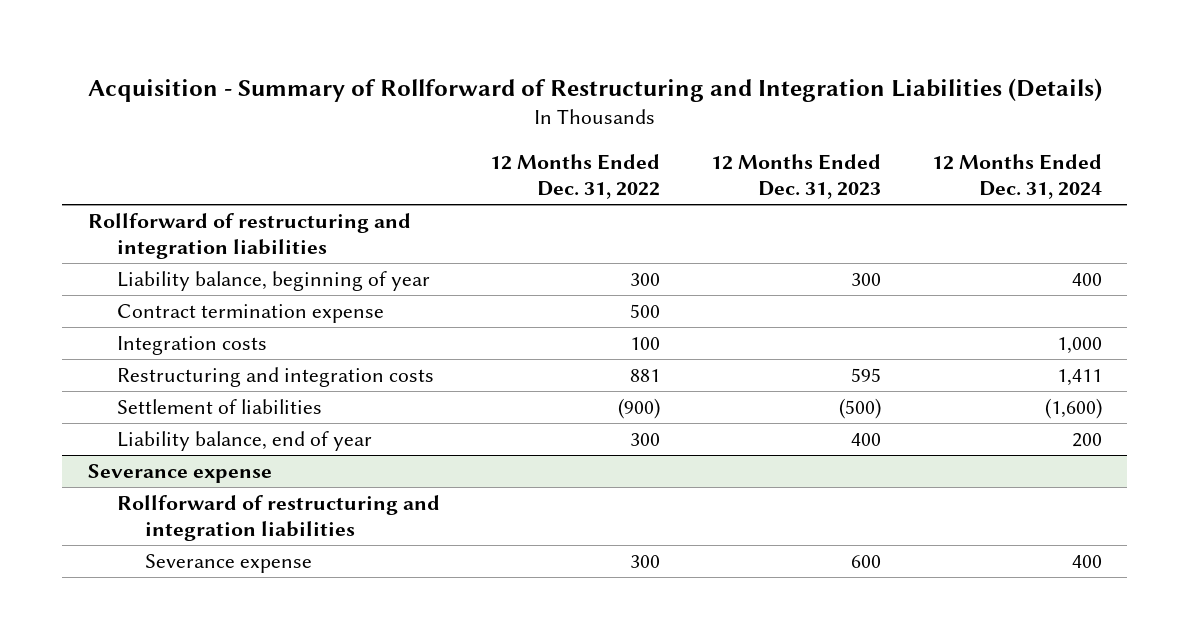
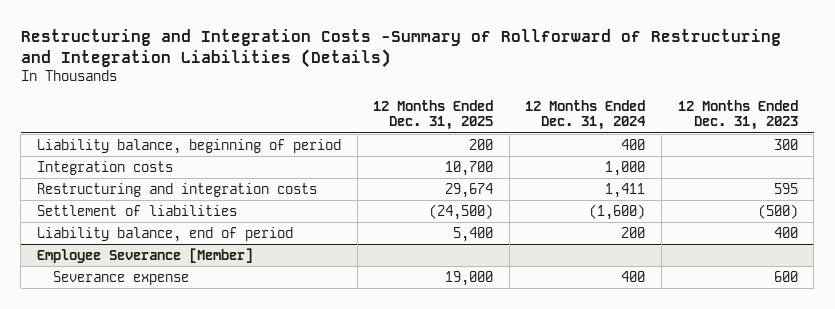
[87,77,1102,102] Acquisition - Summary of Rollforward of Restructuring and Integration Liabilities (Details) -> [20,28,781,69] Restructuring and Integration Costs -Summary of Rollforward of Restructuring and Integration Liabilities (Details)
[490,153,661,200] 12 Months Ended Dec. 31, 2022 -> none
none -> [373,99,494,131] 12 Months Ended Dec. 31, 2025
[87,212,411,260] Rollforward of restructuring and integration liabilities -> none
[116,303,384,323] Contract termination expense -> none
[116,270,430,291] Liability balance, beginning of year -> [37,138,342,154] Liability balance, beginning of period
[116,494,440,542] Rollforward of restructuring and integration liabilities -> none
[116,430,372,451] Liability balance, end of year -> [37,226,294,242] Liability balance, end of period
[87,463,272,483] Severance expense -> [37,247,254,263] Employee Severance [Member]

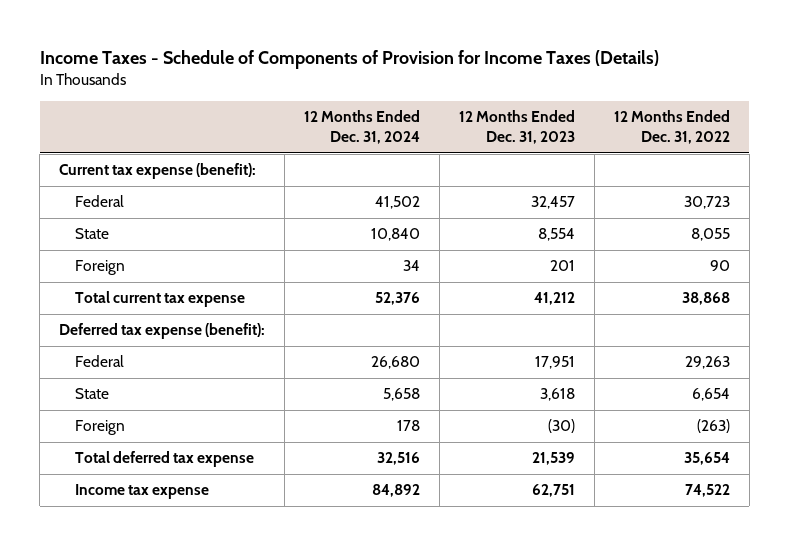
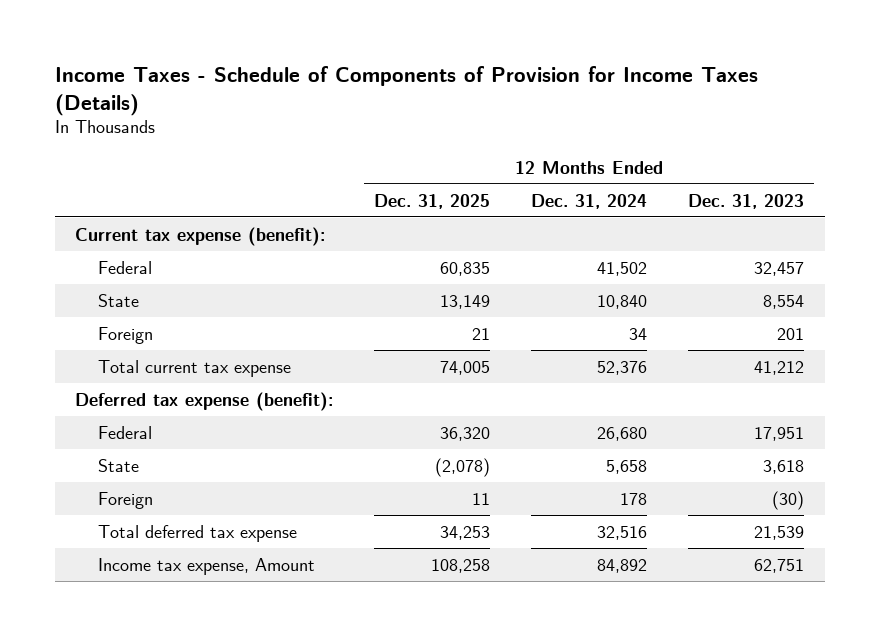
[613,110,730,145] 12 Months Ended Dec. 31, 2022 -> none
none -> [374,193,491,209] Dec. 31, 2025
[75,484,210,500] Income tax expense -> [98,557,316,575] Income tax expense, Amount

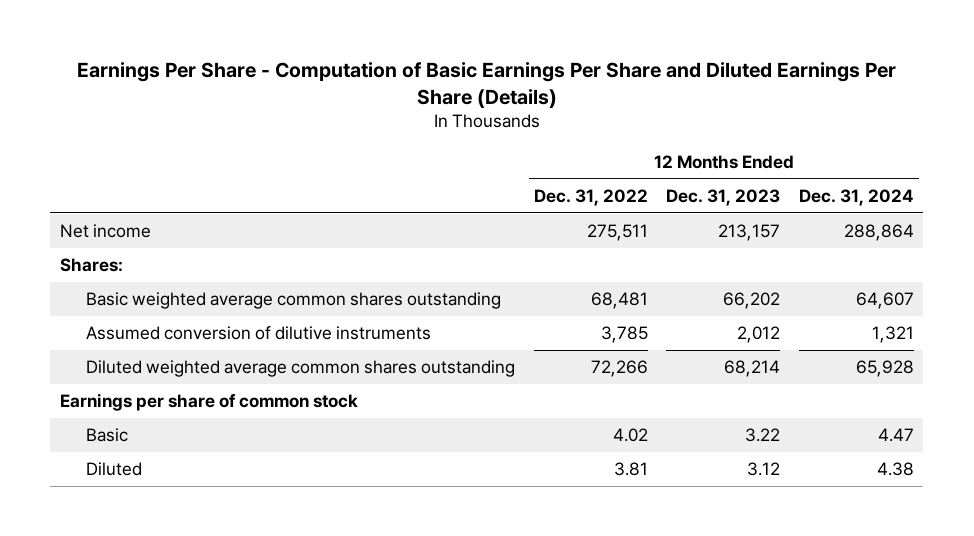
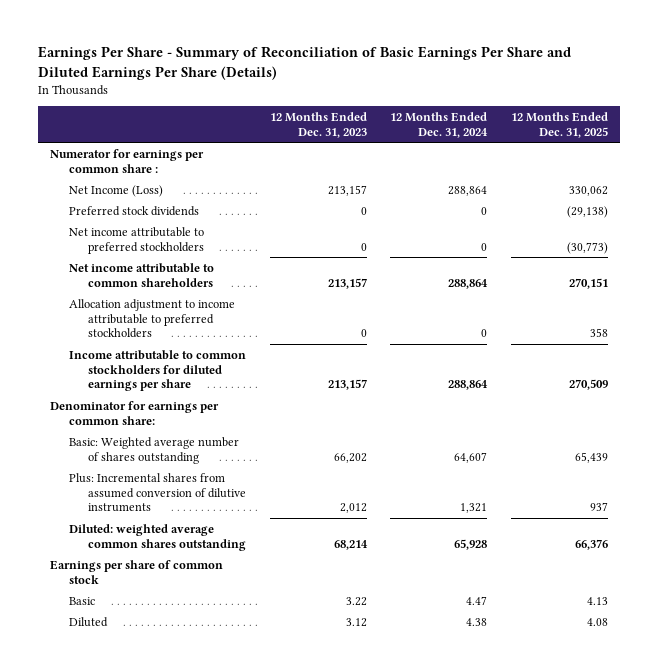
[76,62,896,109] Earnings Per Share - Computation of Basic Earnings Per Share and Diluted Earnings Per Share (Details) -> [37,46,571,80] Earnings Per Share - Summary of Reconciliation of Basic Earnings Per Share and Diluted Earnings Per Share (Details)
[533,188,648,206] Dec. 31, 2022 -> none
none -> [511,111,609,138] 12 Months Ended Dec. 31, 2025
[59,258,123,273] Shares: -> none
none -> [49,148,204,173] Numerator for earnings per common share :
none -> [68,184,163,197] Net Income (Loss)
none -> [68,205,199,216] Preferred stock dividends
none -> [68,226,204,254] Net income attributable to preferred stockholders
[59,224,151,239] Net income -> [68,262,214,287] Net income attributable to common shareholders
none -> [68,298,235,339] Allocation adjustment to income attributable to preferred stockholders
none -> [68,349,246,392] Income attributable to common stockholders for diluted earnings per share
none -> [49,400,219,425] Denominator for earnings per common share:
[85,292,501,310] Basic weighted average common shares outstanding -> [68,436,239,464] Basic: Weighted average number of shares outstanding
[85,326,431,341] Assumed conversion of dilutive instruments -> [68,472,246,513] Plus: Incremental shares from assumed conversion of dilutive instruments
[85,360,515,378] Diluted weighted average common shares outstanding -> [68,523,246,551] Diluted: weighted average common shares outstanding

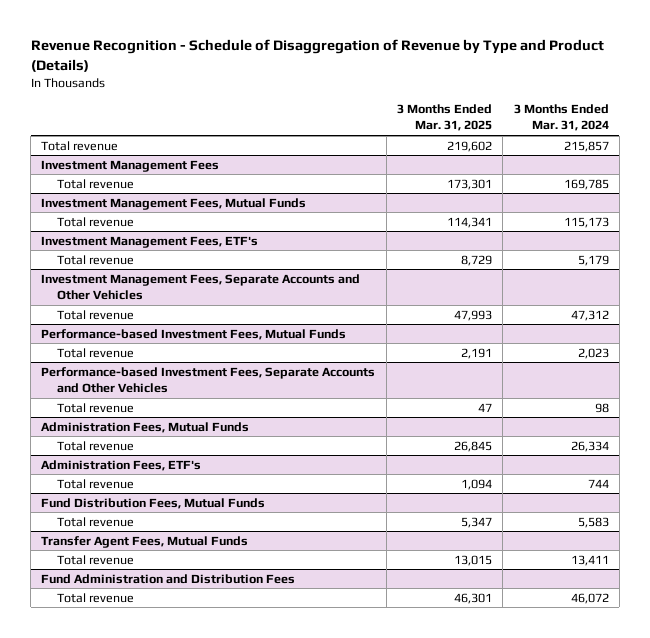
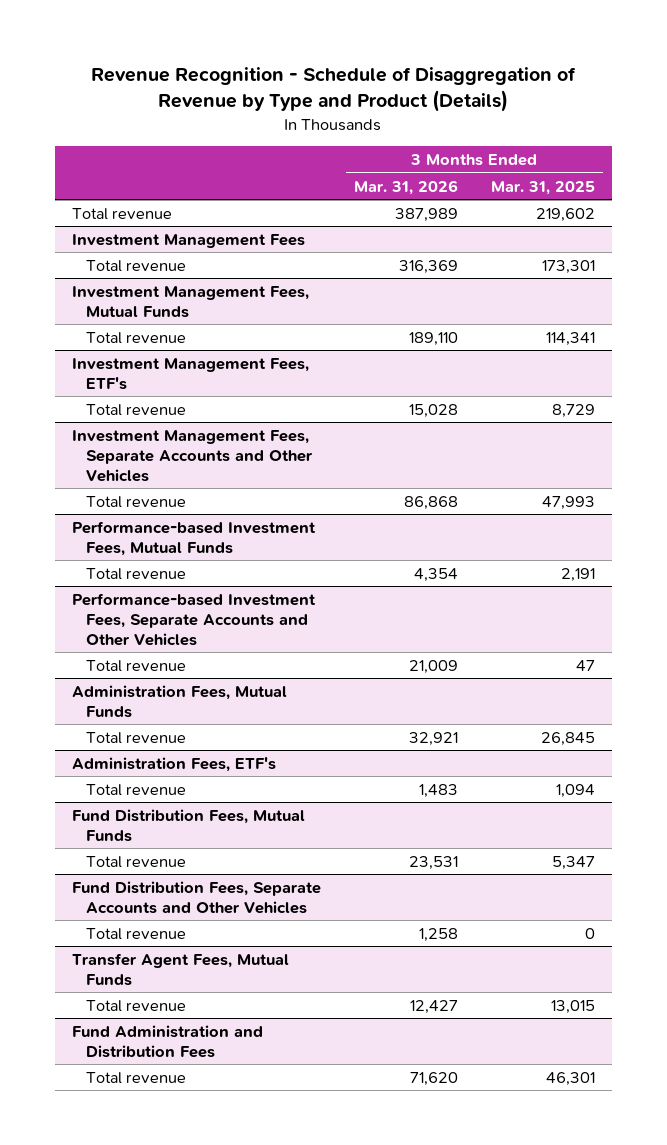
[513,104,609,132] 3 Months Ended Mar. 31, 2024 -> none
none -> [353,179,458,195] Mar. 31, 2026
none -> [71,880,321,914] Fund Distribution Fees, Separate Accounts and Other Vehicles
none -> [86,927,187,940] Total revenue

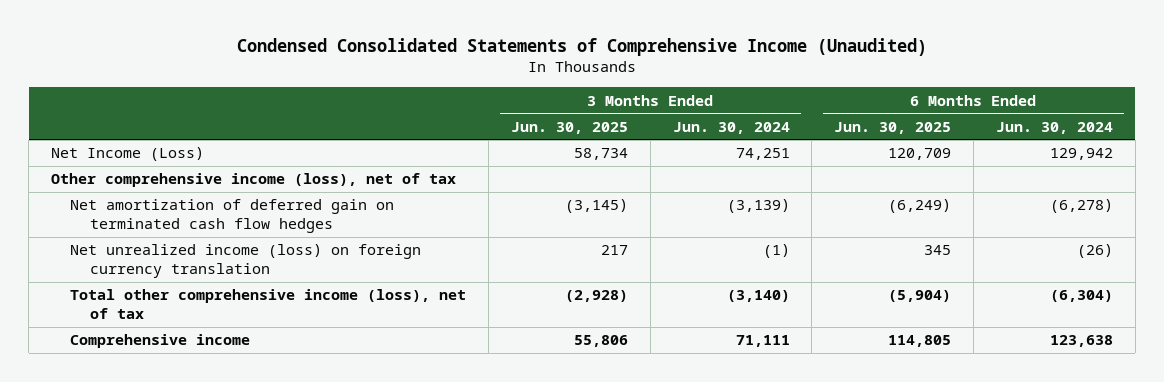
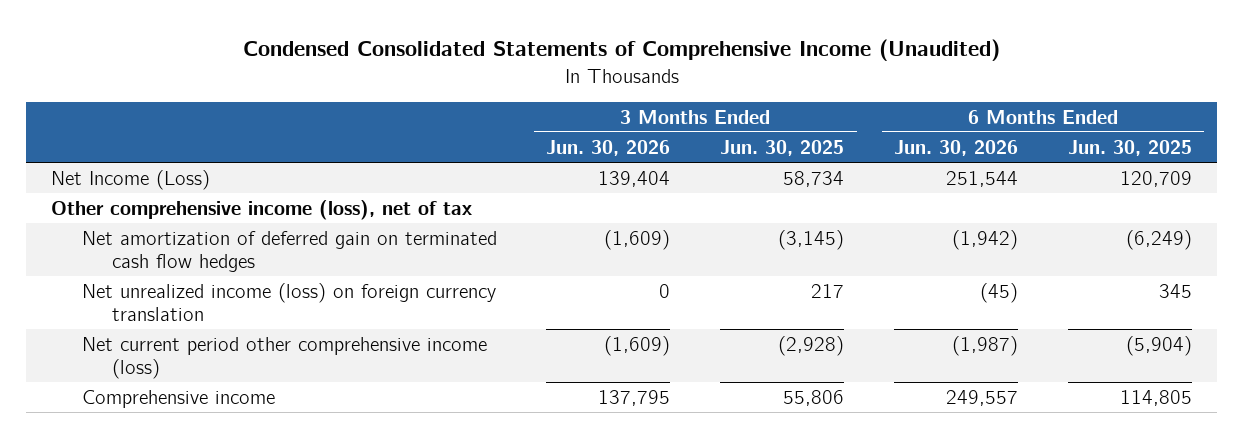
[672,121,790,134] Jun. 30, 2024 -> none
[995,121,1113,134] Jun. 30, 2024 -> none
none -> [546,139,671,156] Jun. 30, 2026
none -> [894,139,1019,156] Jun. 30, 2026
[70,289,467,319] Total other comprehensive income (loss), net of tax -> [81,336,487,379] Net current period other comprehensive income (loss)

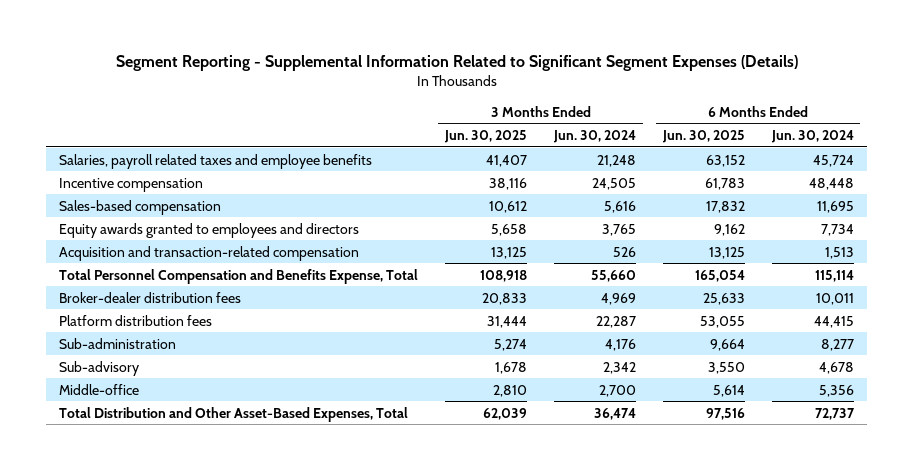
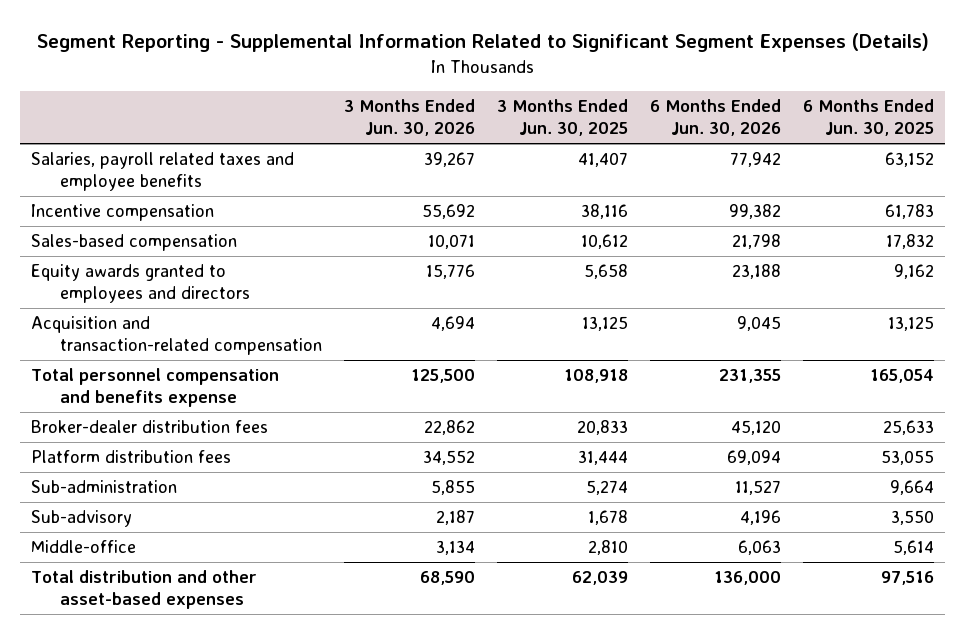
[553,129,637,143] Jun. 30, 2024 -> none
[770,129,854,143] Jun. 30, 2024 -> none
none -> [343,99,475,137] 3 Months Ended Jun. 30, 2026
none -> [649,99,781,137] 6 Months Ended Jun. 30, 2026
[59,268,419,284] Total Personnel Compensation and Benefits Expense, Total -> [31,368,280,408] Total personnel compensation and benefits expense
[59,406,409,422] Total Distribution and Other Asset-Based Expenses, Total -> [31,570,258,610] Total distribution and other asset-based expenses

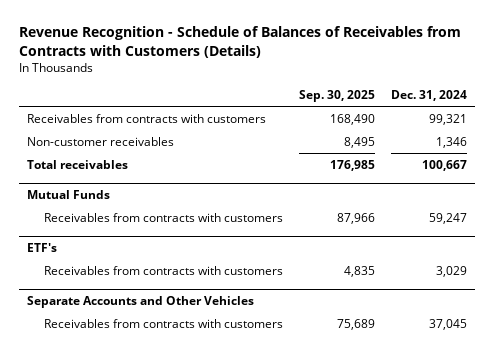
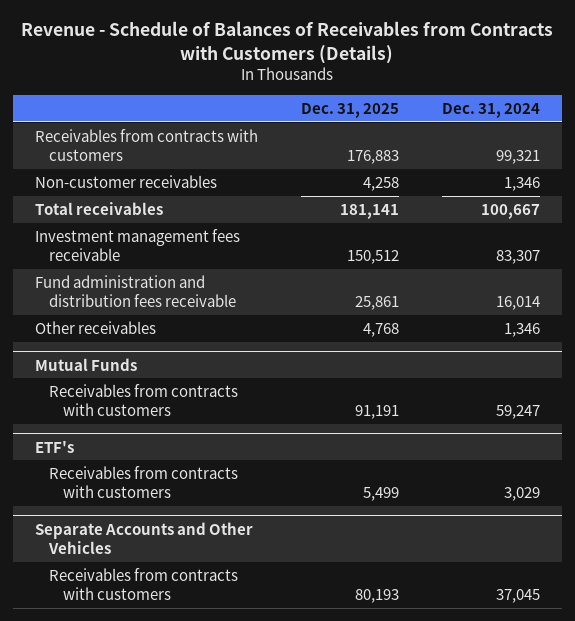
[19,26,462,58] Revenue Recognition - Schedule of Balances of Receivables from Contracts with Customers (Details) -> [21,21,554,64] Revenue - Schedule of Balances of Receivables from Contracts with Customers (Details)
[298,90,375,103] Sep. 30, 2025 -> none
none -> [300,102,399,118] Dec. 31, 2025
none -> [34,228,240,262] Investment management fees receivable
none -> [34,274,236,308] Fund administration and distribution fees receivable
none -> [34,320,156,334] Other receivables

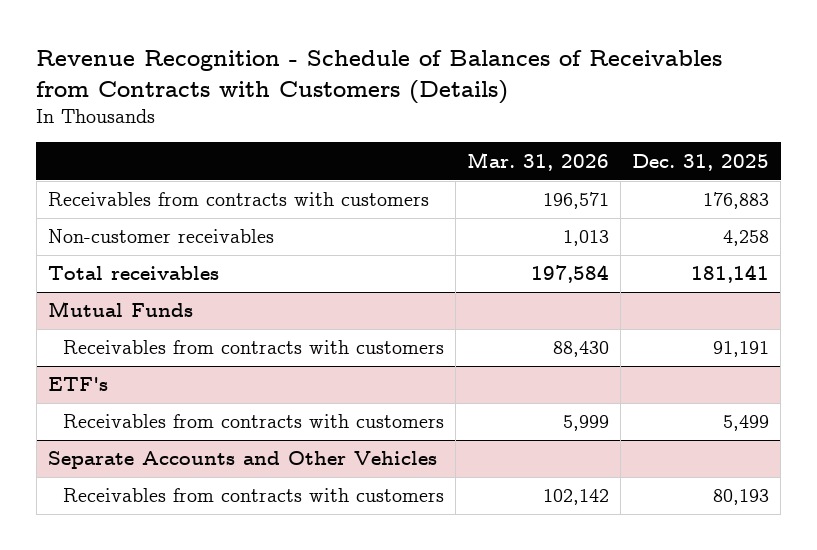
[21,21,554,64] Revenue - Schedule of Balances of Receivables from Contracts with Customers (Details) -> [36,50,723,104] Revenue Recognition - Schedule of Balances of Receivables from Contracts with Customers (Details)
[442,102,541,118] Dec. 31, 2024 -> none
none -> [467,151,610,171] Mar. 31, 2026
[34,228,240,262] Investment management fees receivable -> none
[34,274,236,308] Fund administration and distribution fees receivable -> none
[34,320,156,334] Other receivables -> none

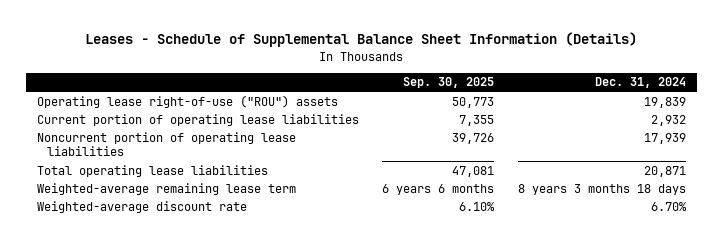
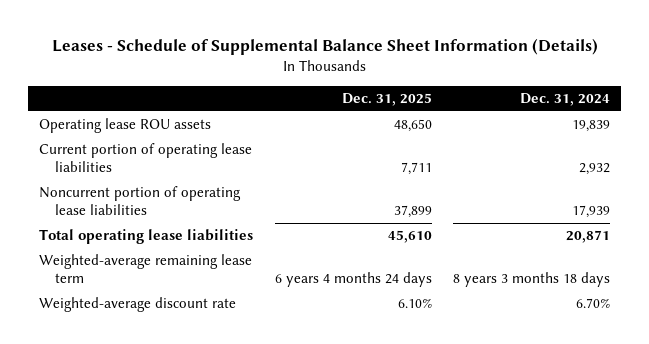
[403,77,495,89] Sep. 30, 2025 -> none
none -> [341,93,432,107] Dec. 31, 2025
[37,94,339,108] Operating lease right-of-use ("ROU") assets -> [38,118,211,134] Operating lease ROU assets

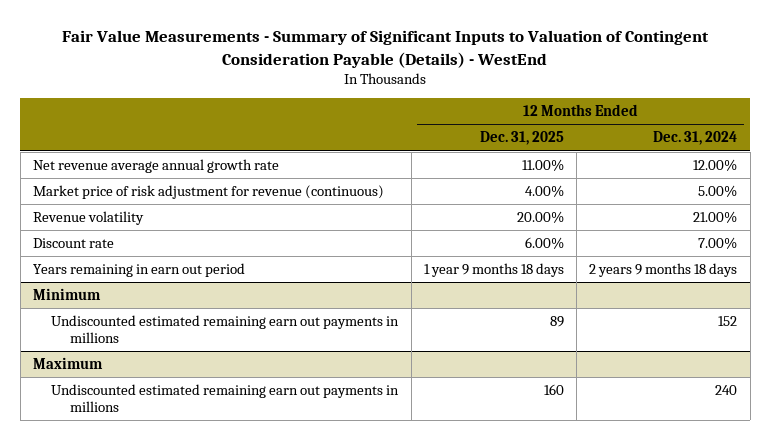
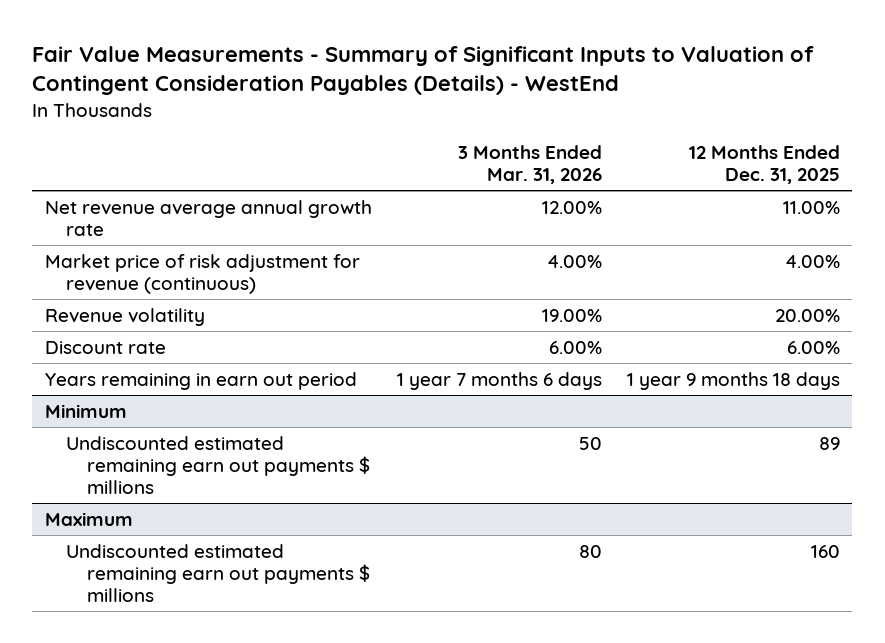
[62,30,710,68] Fair Value Measurements - Summary of Significant Inputs to Valuation of Contingent Consideration Payable (Details) - WestEnd -> [32,45,815,96] Fair Value Measurements - Summary of Significant Inputs to Valuation of Contingent Consideration Payables (Details) - WestEnd
[653,131,738,146] Dec. 31, 2024 -> none
none -> [457,144,602,185] 3 Months Ended Mar. 31, 2026
[51,314,400,343] Undiscounted estimated remaining earn out payments in millions -> [65,435,370,495] Undiscounted estimated remaining earn out payments $ millions
[51,383,400,412] Undiscounted estimated remaining earn out payments in millions -> [65,543,370,603] Undiscounted estimated remaining earn out payments $ millions

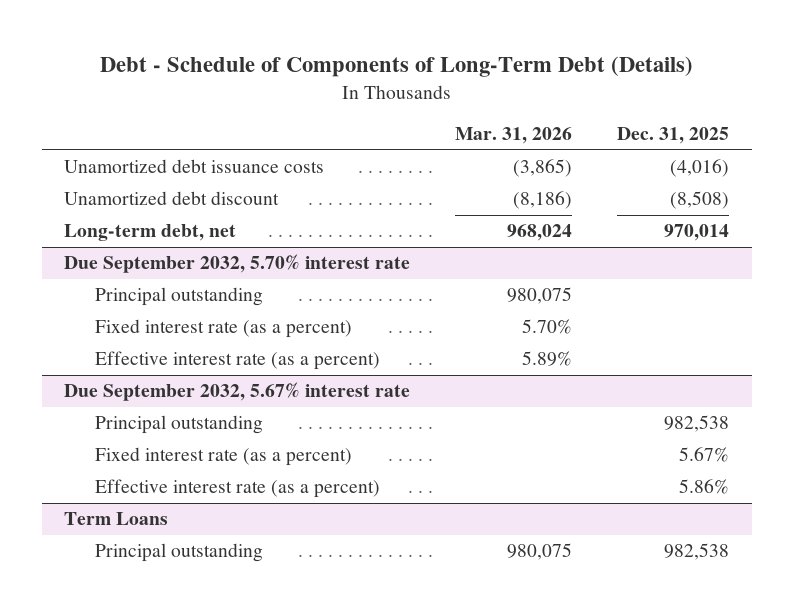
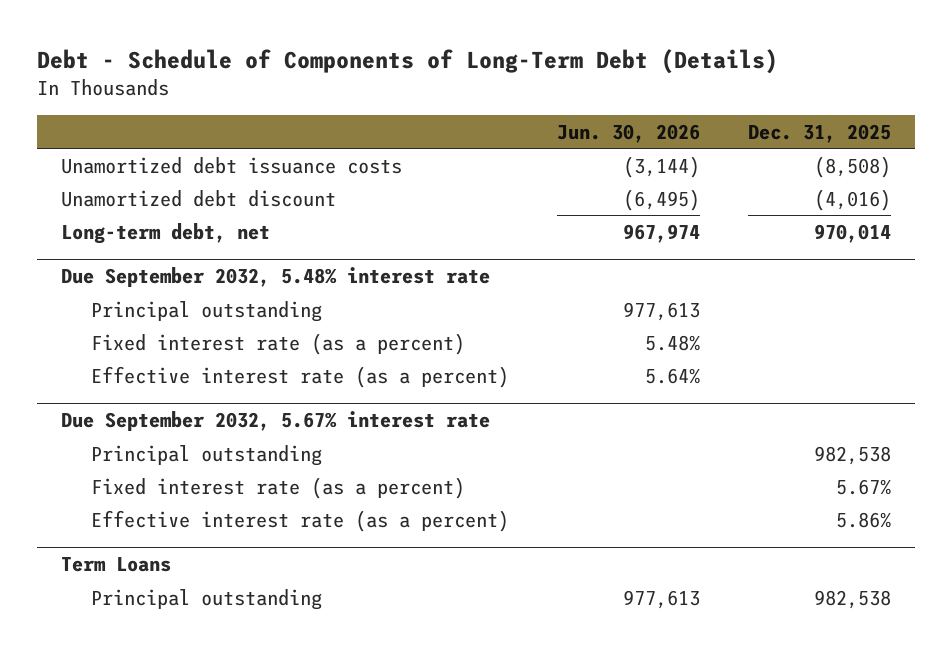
[455,127,573,145] Mar. 31, 2026 -> none
none -> [557,123,701,143] Jun. 30, 2026
[670,159,730,178] (4,016) -> [814,155,892,178] (8,508)
[670,191,730,210] (8,508) -> [814,188,892,211] (4,016)
[64,254,411,274] Due September 2032, 5.70% interest rate -> [60,267,490,288] Due September 2032, 5.48% interest rate

